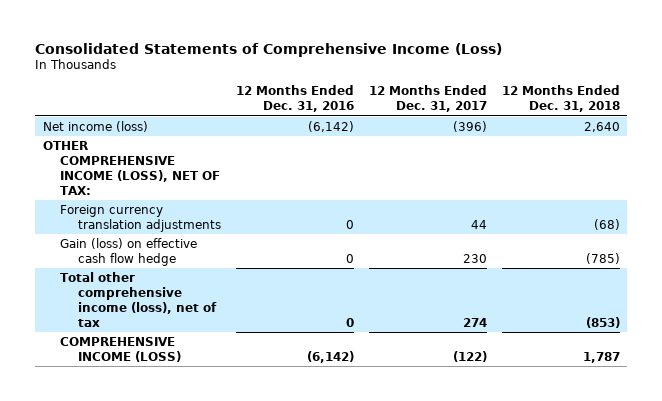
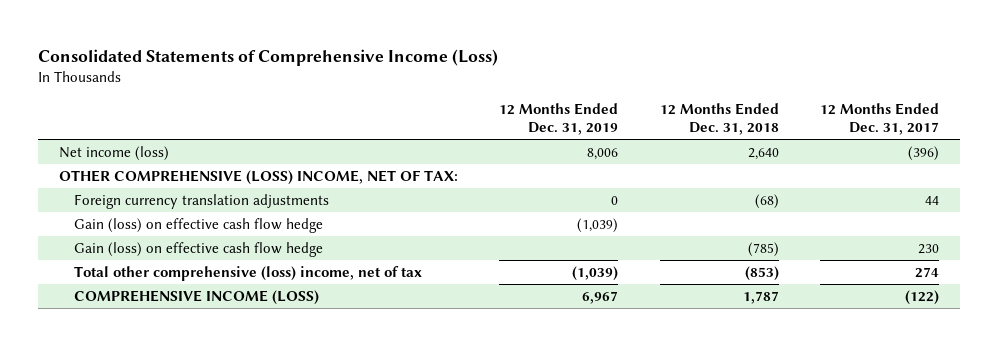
[235,85,354,113] 12 Months Ended Dec. 31, 2016 -> none
none -> [499,102,619,136] 12 Months Ended Dec. 31, 2019
[42,140,221,196] OTHER COMPREHENSIVE INCOME (LOSS), NET OF TAX: -> [59,169,459,185] OTHER COMPREHENSIVE (LOSS) INCOME, NET OF TAX:
none -> [73,217,323,233] Gain (loss) on effective cash flow hedge
[60,271,218,328] Total other comprehensive income (loss), net of tax -> [73,265,422,281] Total other comprehensive (loss) income, net of tax

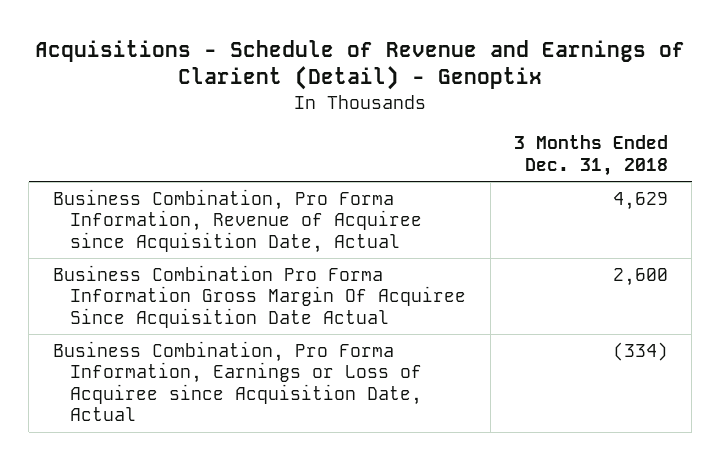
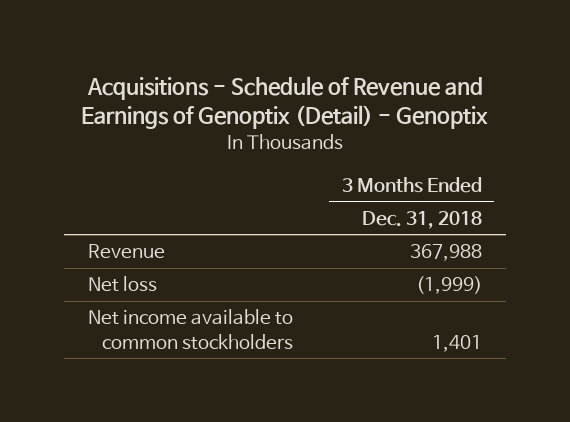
[35,39,686,91] Acquisitions - Schedule of Revenue and Earnings of Clarient (Detail) - Genoptix -> [80,75,488,130] Acquisitions - Schedule of Revenue and Earnings of Genoptix (Detail) - Genoptix
[52,188,423,253] Business Combination, Pro Forma Information, Revenue of Acquiree since Acquisition Date, Actual -> none
[52,264,467,328] Business Combination Pro Forma Information Gross Margin Of Acquiree Since Acquisition Date Actual -> none
[52,340,423,422] Business Combination, Pro Forma Information, Earnings or Loss of Acquiree since Acquisition Date, Actual -> none
none -> [88,244,166,260] Revenue
none -> [88,276,158,293] Net loss
none -> [88,309,294,350] Net income available to common stockholders

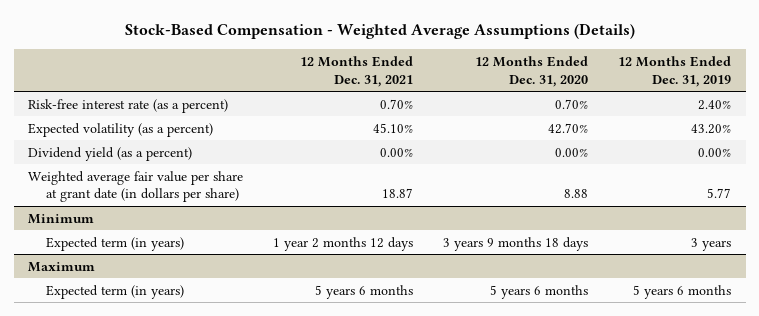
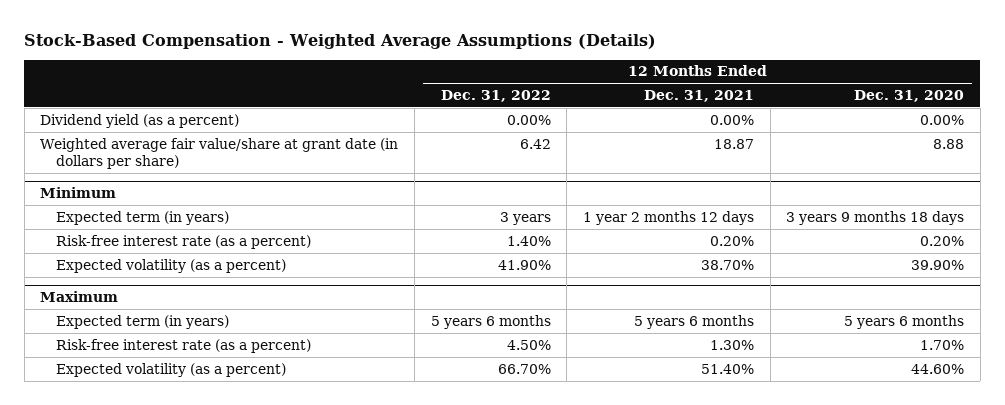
[617,56,731,87] 12 Months Ended Dec. 31, 2019 -> none
none -> [440,90,551,103] Dec. 31, 2022
[28,98,229,113] Risk-free interest rate (as a percent) -> none
[28,122,214,137] Expected volatility (as a percent) -> none
[28,170,244,203] Weighted average fair value per share at grant date (in dollars per share) -> [40,137,399,170] Weighted average fair value/share at grant date (in dollars per share)
none -> [56,234,312,249] Risk-free interest rate (as a percent)
none -> [56,258,287,273] Expected volatility (as a percent)
none -> [56,338,312,353] Risk-free interest rate (as a percent)
none -> [56,362,287,377] Expected volatility (as a percent)

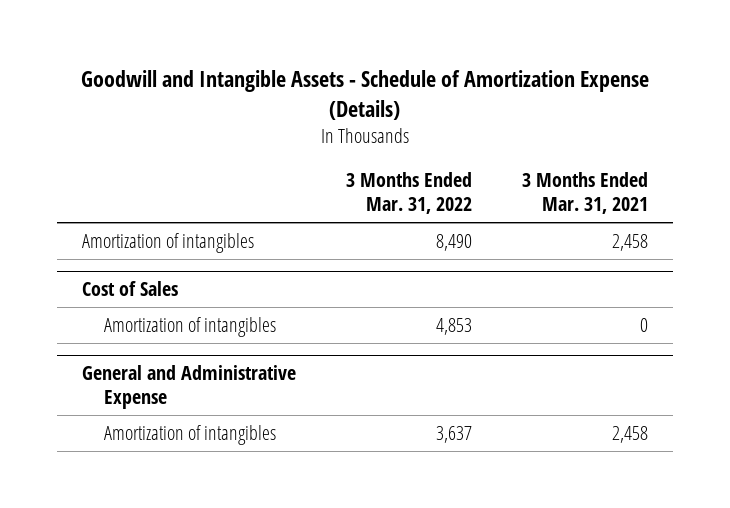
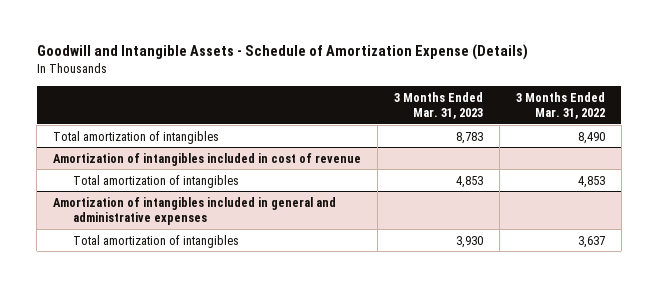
[521,171,648,215] 3 Months Ended Mar. 31, 2021 -> none
none -> [393,91,483,120] 3 Months Ended Mar. 31, 2023
[81,232,254,253] Amortization of intangibles -> [52,130,219,144] Total amortization of intangibles
[81,280,178,296] Cost of Sales -> [52,152,361,166] Amortization of intangibles included in cost of revenue
[104,316,277,337] Amortization of intangibles -> [72,174,239,188] Total amortization of intangibles
[81,364,296,410] General and Administrative Expense -> [52,196,336,226] Amortization of intangibles included in general and administrative expenses
[104,424,277,445] Amortization of intangibles -> [72,234,239,248] Total amortization of intangibles

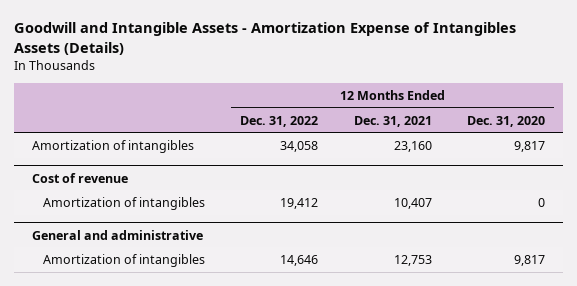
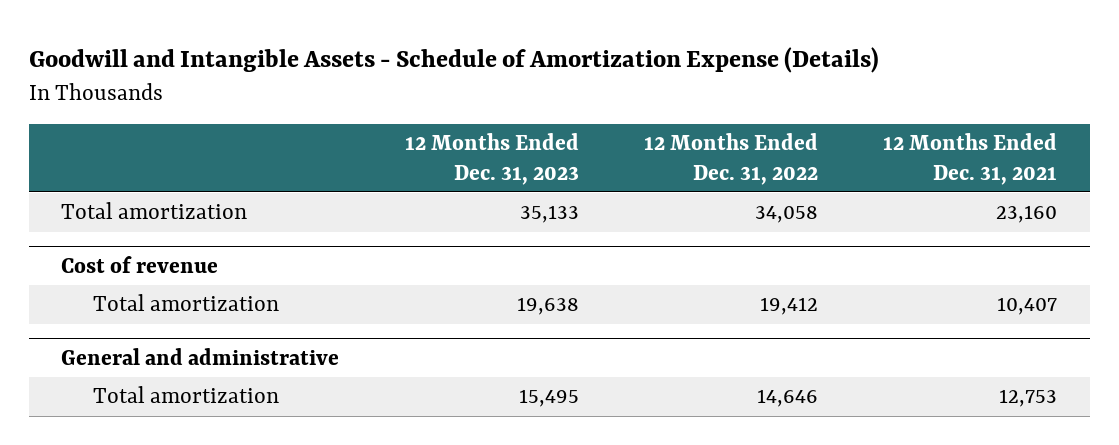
[13,22,516,56] Goodwill and Intangible Assets - Amortization Expense of Intangibles Assets (Details) -> [28,46,879,73] Goodwill and Intangible Assets - Schedule of Amortization Expense (Details)
[467,115,546,127] Dec. 31, 2020 -> none
none -> [404,133,579,185] 12 Months Ended Dec. 31, 2023
[31,139,194,153] Amortization of intangibles -> [61,202,248,220] Total amortization
[42,196,205,210] Amortization of intangibles -> [93,294,280,312] Total amortization
[42,253,205,267] Amortization of intangibles -> [93,386,280,404] Total amortization

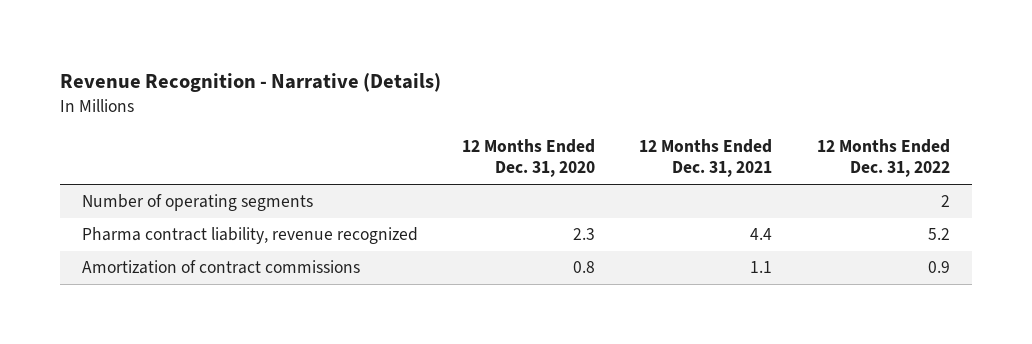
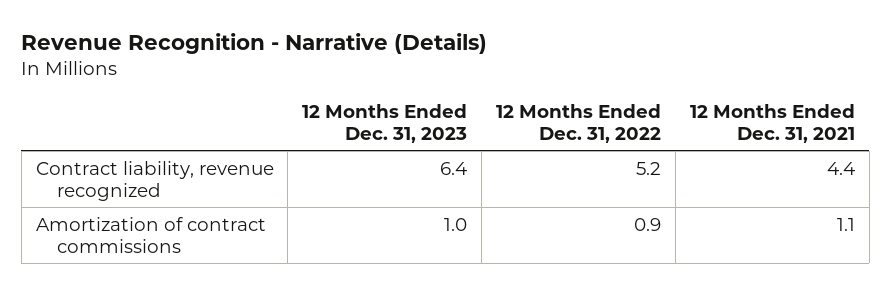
[462,138,596,178] 12 Months Ended Dec. 31, 2020 -> none
none -> [302,103,468,143] 12 Months Ended Dec. 31, 2023
[82,194,314,212] Number of operating segments -> none
[82,227,419,245] Pharma contract liability, revenue recognized -> [35,160,274,201] Contract liability, revenue recognized

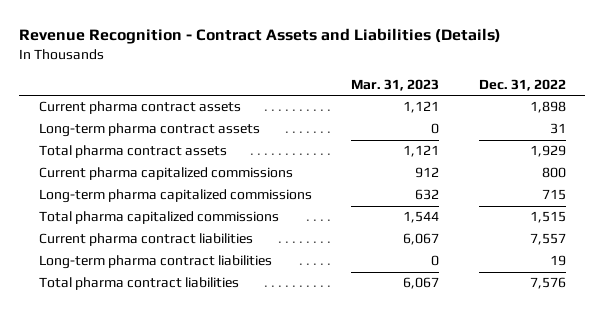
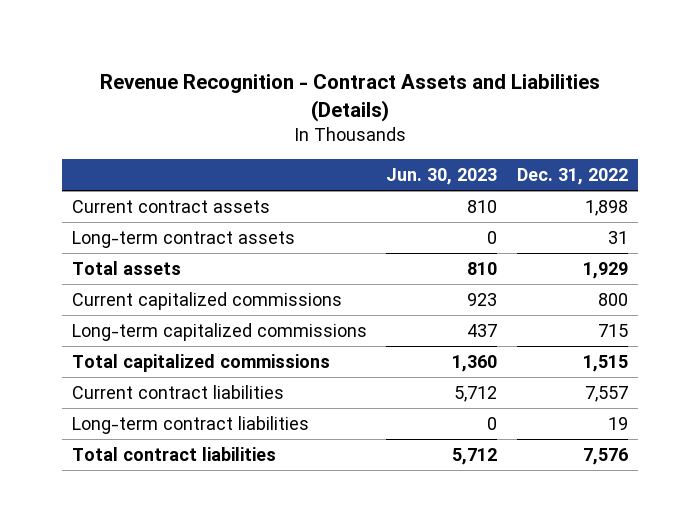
[351,78,440,91] Mar. 31, 2023 -> none
none -> [386,167,498,185] Jun. 30, 2023
[38,101,241,115] Current pharma contract assets -> [71,199,270,213] Current contract assets
[38,123,260,138] Long-term pharma contract assets -> [71,230,295,248] Long-term contract assets
[38,145,227,159] Total pharma contract assets -> [71,260,181,275] Total assets
[38,167,293,181] Current pharma capitalized commissions -> [71,291,342,310] Current capitalized commissions
[38,189,312,204] Long-term pharma capitalized commissions -> [71,322,367,341] Long-term capitalized commissions
[38,211,279,225] Total pharma capitalized commissions -> [71,353,330,372] Total capitalized commissions
[38,233,253,247] Current pharma contract liabilities -> [71,384,284,399] Current contract liabilities
[38,255,272,270] Long-term pharma contract liabilities -> [71,415,309,434] Long-term contract liabilities
[38,277,239,291] Total pharma contract liabilities -> [71,446,276,461] Total contract liabilities

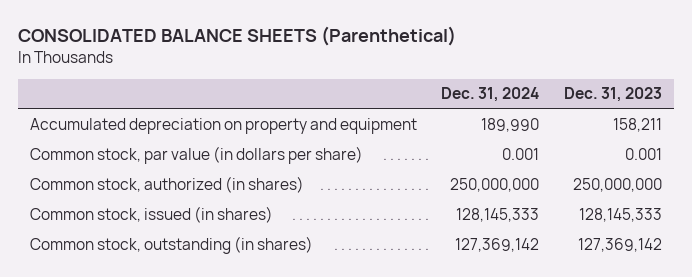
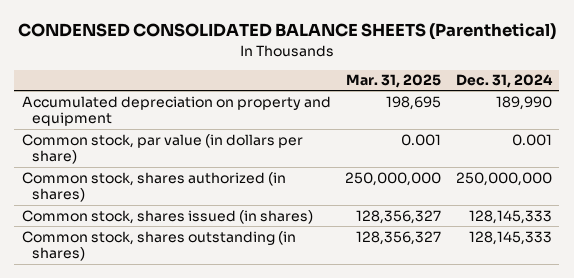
[17,25,456,46] CONSOLIDATED BALANCE SHEETS (Parenthetical) -> [17,23,556,41] CONDENSED CONSOLIDATED BALANCE SHEETS (Parenthetical)
[563,87,662,103] Dec. 31, 2023 -> none
none -> [346,74,442,89] Mar. 31, 2025
[30,175,305,193] Common stock, authorized (in shares) -> [21,171,286,203] Common stock, shares authorized (in shares)
[30,205,274,223] Common stock, issued (in shares) -> [21,209,313,224] Common stock, shares issued (in shares)
[30,235,314,254] Common stock, outstanding (in shares) -> [21,230,296,262] Common stock, shares outstanding (in shares)
[455,237,540,252] 127,369,142 -> [468,230,552,245] 128,145,333

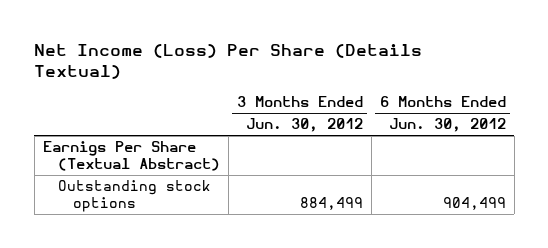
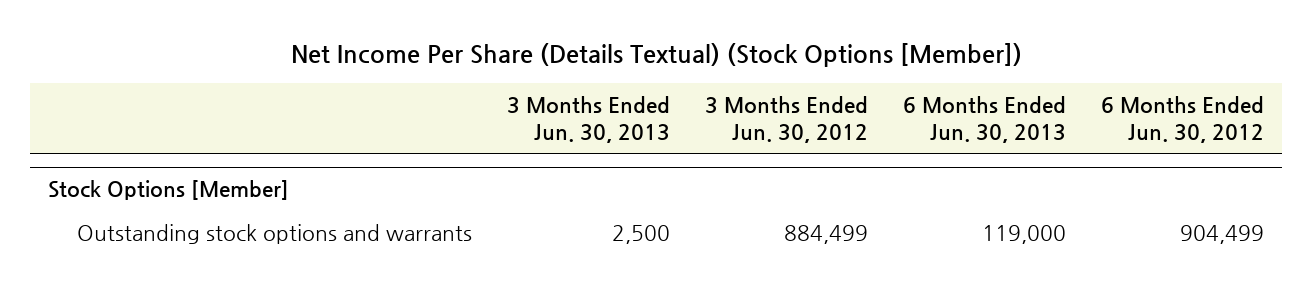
[34,43,423,80] Net Income (Loss) Per Share (Details Textual) -> [290,43,1022,68] Net Income Per Share (Details Textual) (Stock Options [Member])
none -> [507,96,671,144] 3 Months Ended Jun. 30, 2013
none -> [903,96,1067,144] 6 Months Ended Jun. 30, 2013
[42,141,220,172] Earnigs Per Share (Textual Abstract) -> none
none -> [47,180,289,201] Stock Options [Member]
[57,180,211,213] Outstanding stock options -> [76,223,472,244] Outstanding stock options and warrants

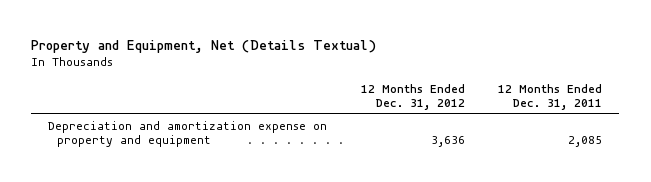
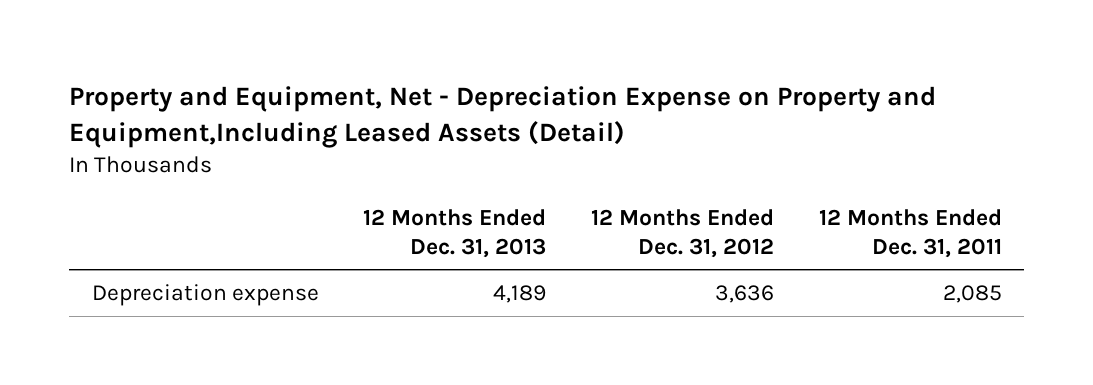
[31,39,377,53] Property and Equipment, Net (Details Textual) -> [69,86,937,148] Property and Equipment, Net - Depreciation Expense on Property and Equipment,Including Leased Assets (Detail)
none -> [363,208,547,258] 12 Months Ended Dec. 31, 2013
[48,120,328,148] Depreciation and amortization expense on property and equipment -> [91,284,319,307] Depreciation expense

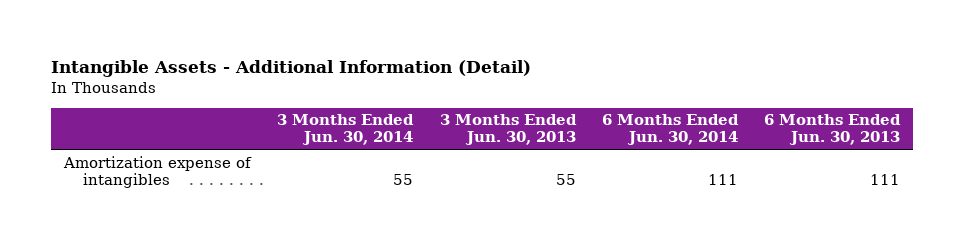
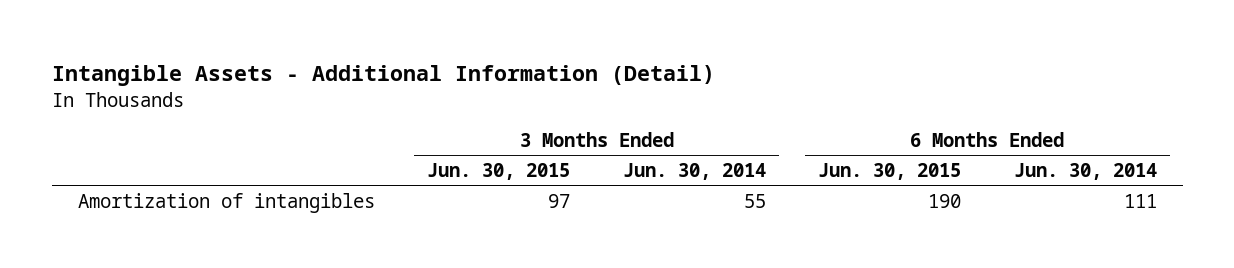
[439,114,577,146] 3 Months Ended Jun. 30, 2013 -> none
[764,114,902,146] 6 Months Ended Jun. 30, 2013 -> none
none -> [427,163,571,181] Jun. 30, 2015
none -> [818,163,962,181] Jun. 30, 2015
[62,155,252,188] Amortization expense of intangibles -> [77,192,375,213] Amortization of intangibles

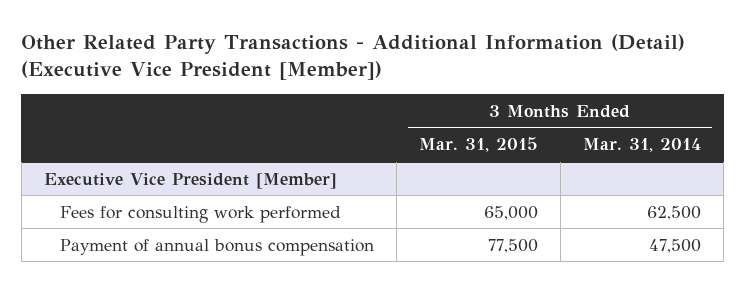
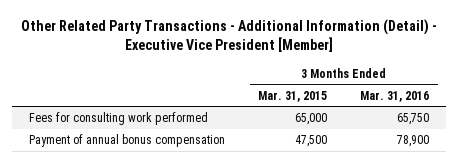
[21,33,686,81] Other Related Party Transactions - Additional Information (Detail) (Executive Vice President [Member]) -> [21,19,438,52] Other Related Party Transactions - Additional Information (Detail) - Executive Vice President [Member]
[583,138,702,153] Mar. 31, 2014 -> none
none -> [360,90,430,102] Mar. 31, 2016
[43,172,337,189] Executive Vice President [Member] -> none
[488,238,539,253] 77,500 -> [295,135,328,148] 47,500

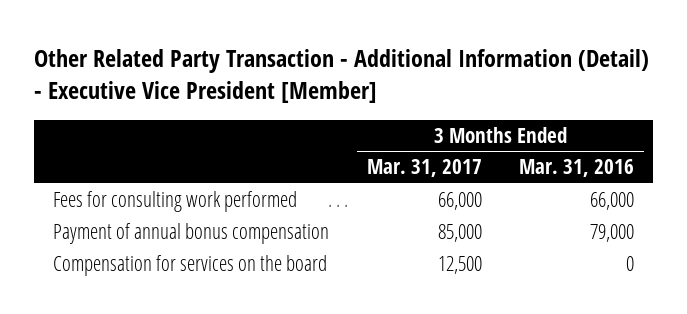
[21,19,438,52] Other Related Party Transactions - Additional Information (Detail) - Executive Vice President [Member] -> [34,48,650,103] Other Related Party Transaction - Additional Information (Detail) - Executive Vice President [Member]
[258,90,328,102] Mar. 31, 2015 -> none
none -> [366,159,482,178] Mar. 31, 2017
[397,113,430,126] 65,750 -> [590,192,635,211] 66,000
[397,135,430,148] 78,900 -> [590,224,635,243] 79,000
none -> [53,255,328,277] Compensation for services on the board

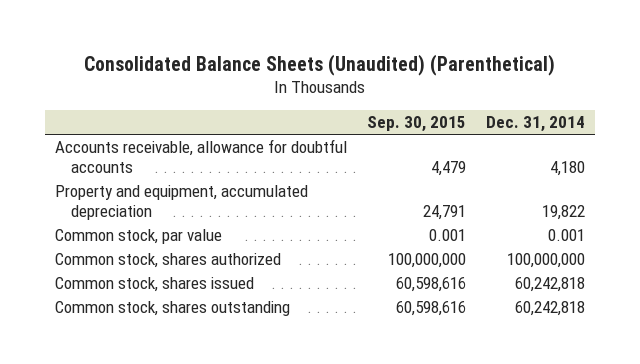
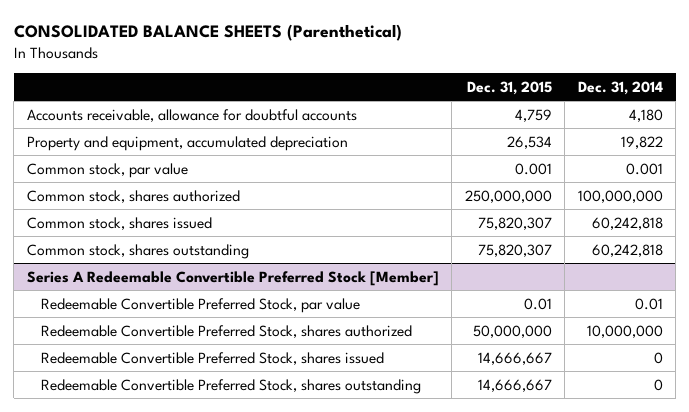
[84,53,556,76] Consolidated Balance Sheets (Unaudited) (Parenthetical) -> [13,24,402,42] CONSOLIDATED BALANCE SHEETS (Parenthetical)
[367,116,467,133] Sep. 30, 2015 -> none
none -> [466,80,552,95] Dec. 31, 2015
none -> [26,270,439,286] Series A Redeemable Convertible Preferred Stock [Member]
none -> [41,297,361,313] Redeemable Convertible Preferred Stock, par value
none -> [41,324,413,338] Redeemable Convertible Preferred Stock, shares authorized
none -> [41,351,385,365] Redeemable Convertible Preferred Stock, shares issued
none -> [41,378,422,394] Redeemable Convertible Preferred Stock, shares outstanding

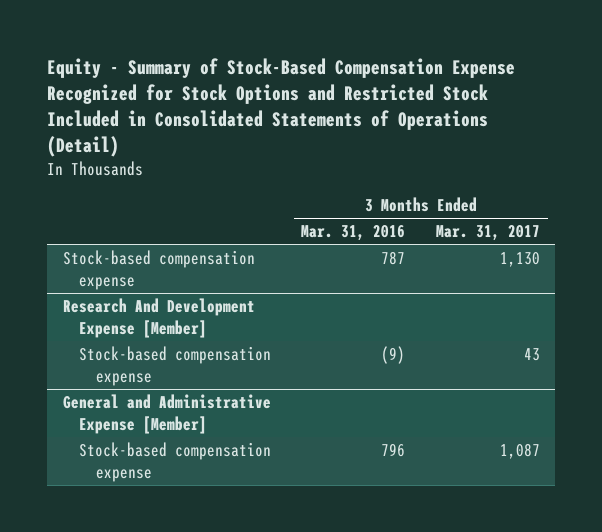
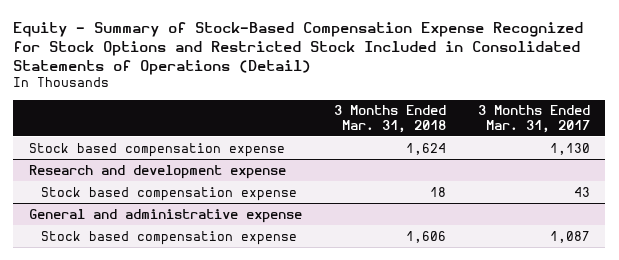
[301,225,406,242] Mar. 31, 2016 -> none
none -> [333,105,446,133] 3 Months Ended Mar. 31, 2018
[62,250,255,290] Stock-based compensation expense -> [29,142,286,157] Stock based compensation expense
[62,298,255,338] Research And Development Expense [Member] -> [29,164,287,179] Research and development expense
[79,346,272,386] Stock-based compensation expense -> [40,186,297,201] Stock based compensation expense
[62,394,271,434] General and Administrative Expense [Member] -> [29,208,303,223] General and administrative expense
[79,442,272,482] Stock-based compensation expense -> [40,230,297,245] Stock based compensation expense

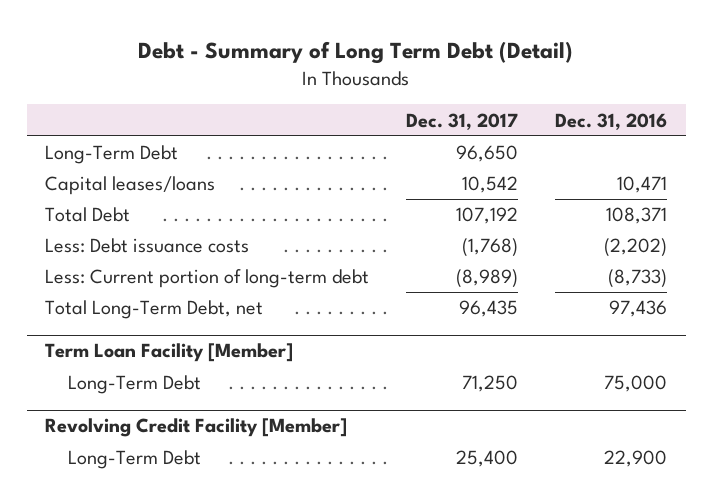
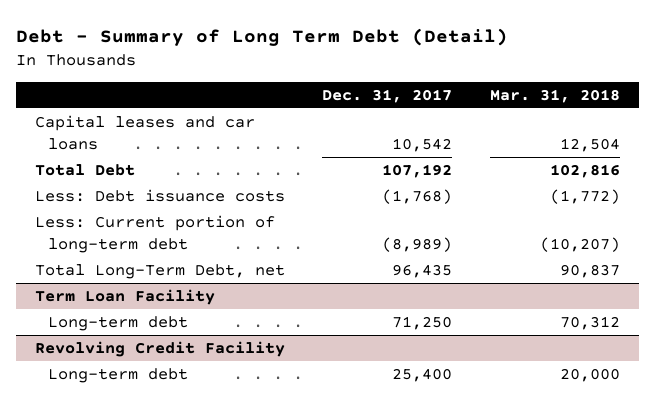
[555,112,668,130] Dec. 31, 2016 -> none
none -> [490,88,621,103] Mar. 31, 2018
[45,145,179,165] Long-Term Debt -> none
[45,176,216,196] Capital leases/loans -> [34,115,255,150] Capital leases and car loans
[45,343,294,363] Term Loan Facility [Member] -> [34,289,215,306] Term Loan Facility
[68,375,202,395] Long-Term Debt -> [47,316,188,332] Long-term debt
[45,418,348,438] Revolving Credit Facility [Member] -> [34,341,285,358] Revolving Credit Facility
[68,450,202,470] Long-Term Debt -> [47,368,188,384] Long-term debt

